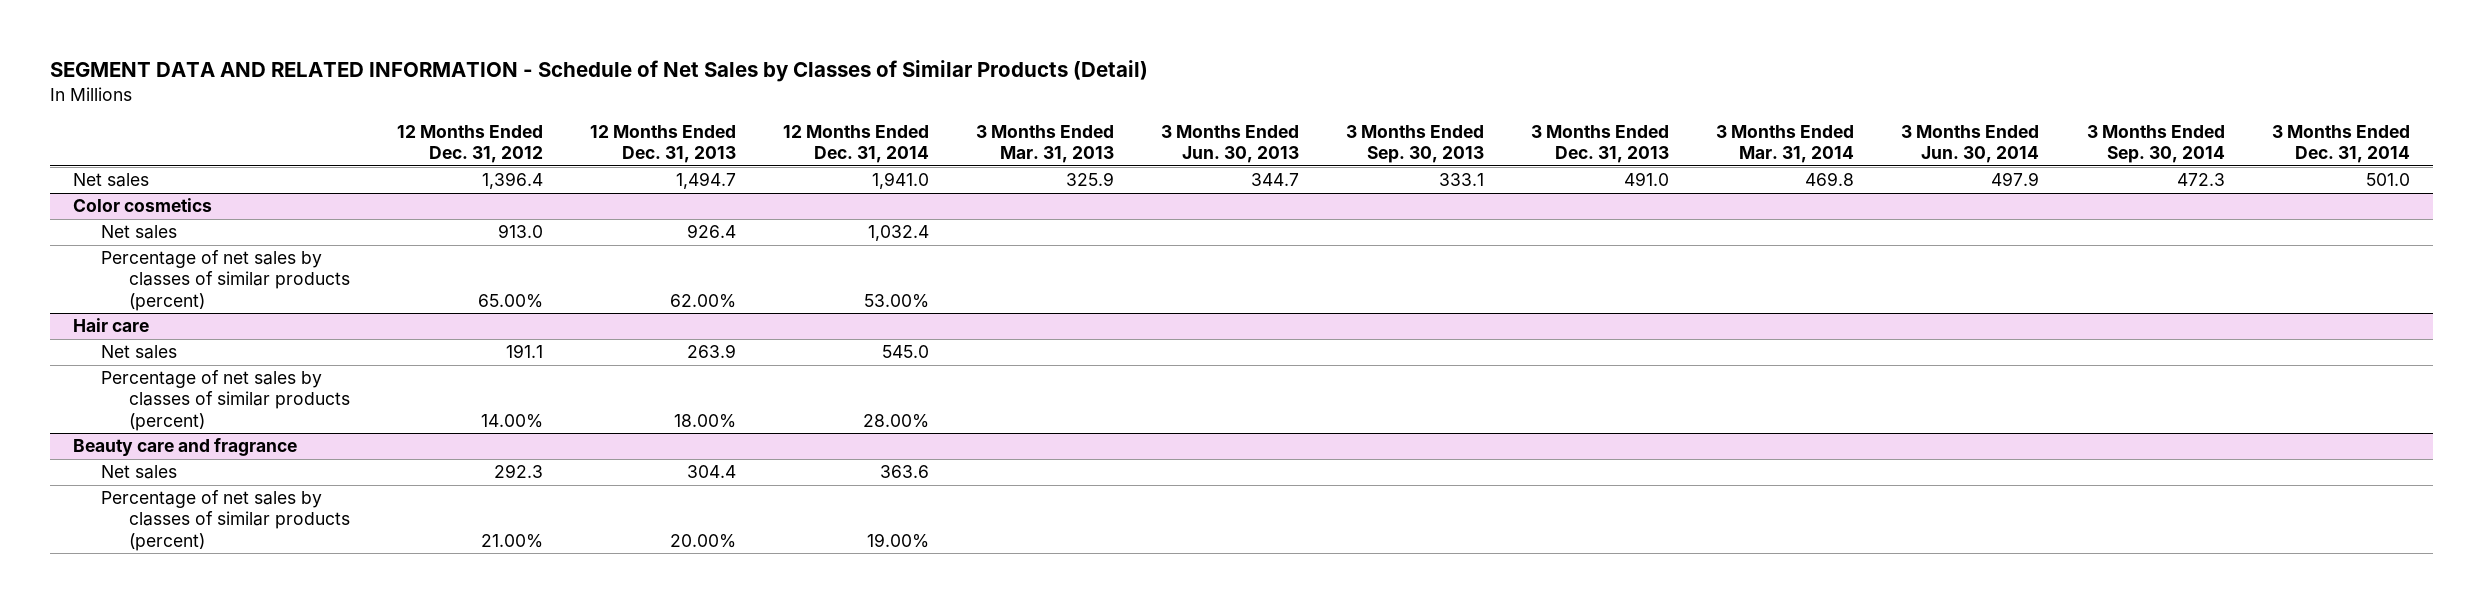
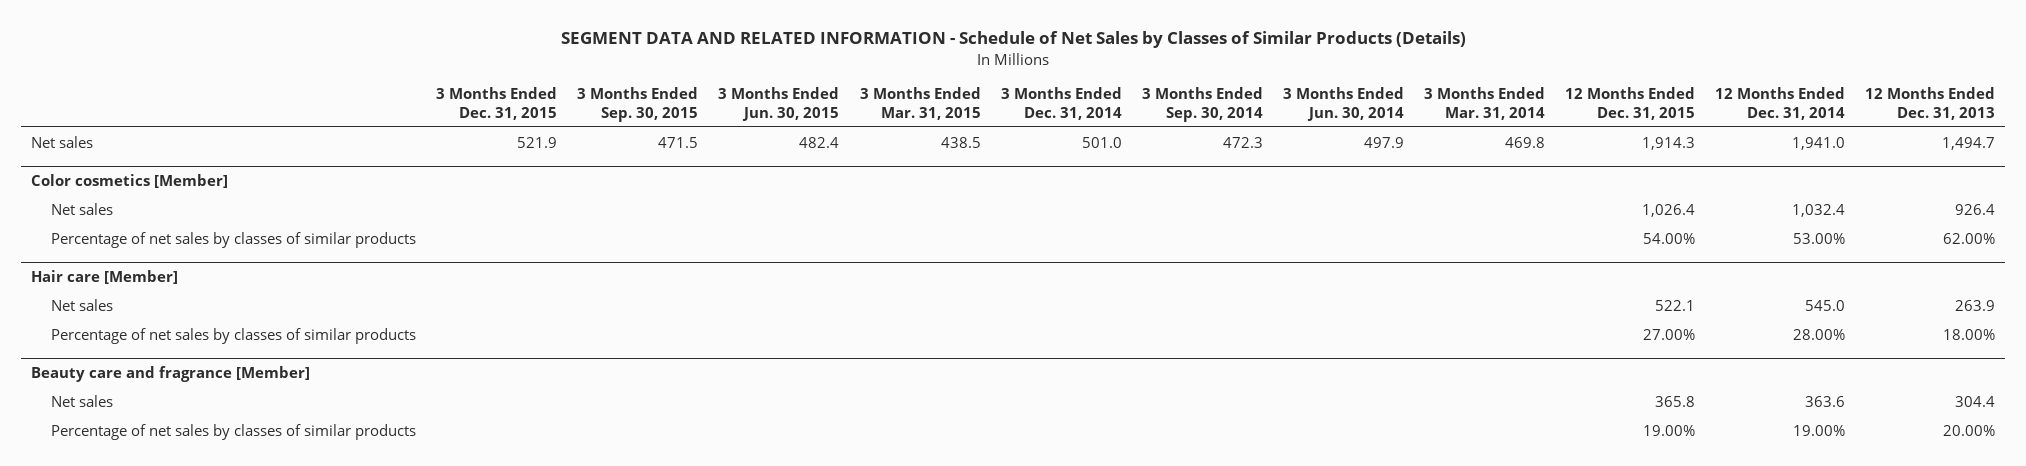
[49,60,1148,83] SEGMENT DATA AND RELATED INFORMATION - Schedule of Net Sales by Classes of Similar Products (Detail) -> [561,31,1467,49] SEGMENT DATA AND RELATED INFORMATION - Schedule of Net Sales by Classes of Similar Products (Details)
[397,125,544,164] 12 Months Ended Dec. 31, 2012 -> none
[976,125,1115,164] 3 Months Ended Mar. 31, 2013 -> none
[1161,125,1300,164] 3 Months Ended Jun. 30, 2013 -> none
[1346,125,1485,164] 3 Months Ended Sep. 30, 2013 -> none
[1531,125,1670,164] 3 Months Ended Dec. 31, 2013 -> none
none -> [436,87,558,120] 3 Months Ended Dec. 31, 2015
none -> [577,87,699,122] 3 Months Ended Sep. 30, 2015
none -> [718,87,840,121] 3 Months Ended Jun. 30, 2015
none -> [859,87,981,120] 3 Months Ended Mar. 31, 2015
none -> [1564,87,1695,120] 12 Months Ended Dec. 31, 2015
[73,198,213,213] Color cosmetics -> [31,173,229,188] Color cosmetics [Member]
[101,250,350,311] Percentage of net sales by classes of similar products (percent) -> [51,231,417,248] Percentage of net sales by classes of similar products
[73,318,150,333] Hair care -> [31,269,179,284] Hair care [Member]
[101,370,350,431] Percentage of net sales by classes of similar products (percent) -> [51,327,417,344] Percentage of net sales by classes of similar products
[73,438,298,457] Beauty care and fragrance -> [31,365,311,382] Beauty care and fragrance [Member]
[101,490,350,551] Percentage of net sales by classes of similar products (percent) -> [51,423,417,440] Percentage of net sales by classes of similar products

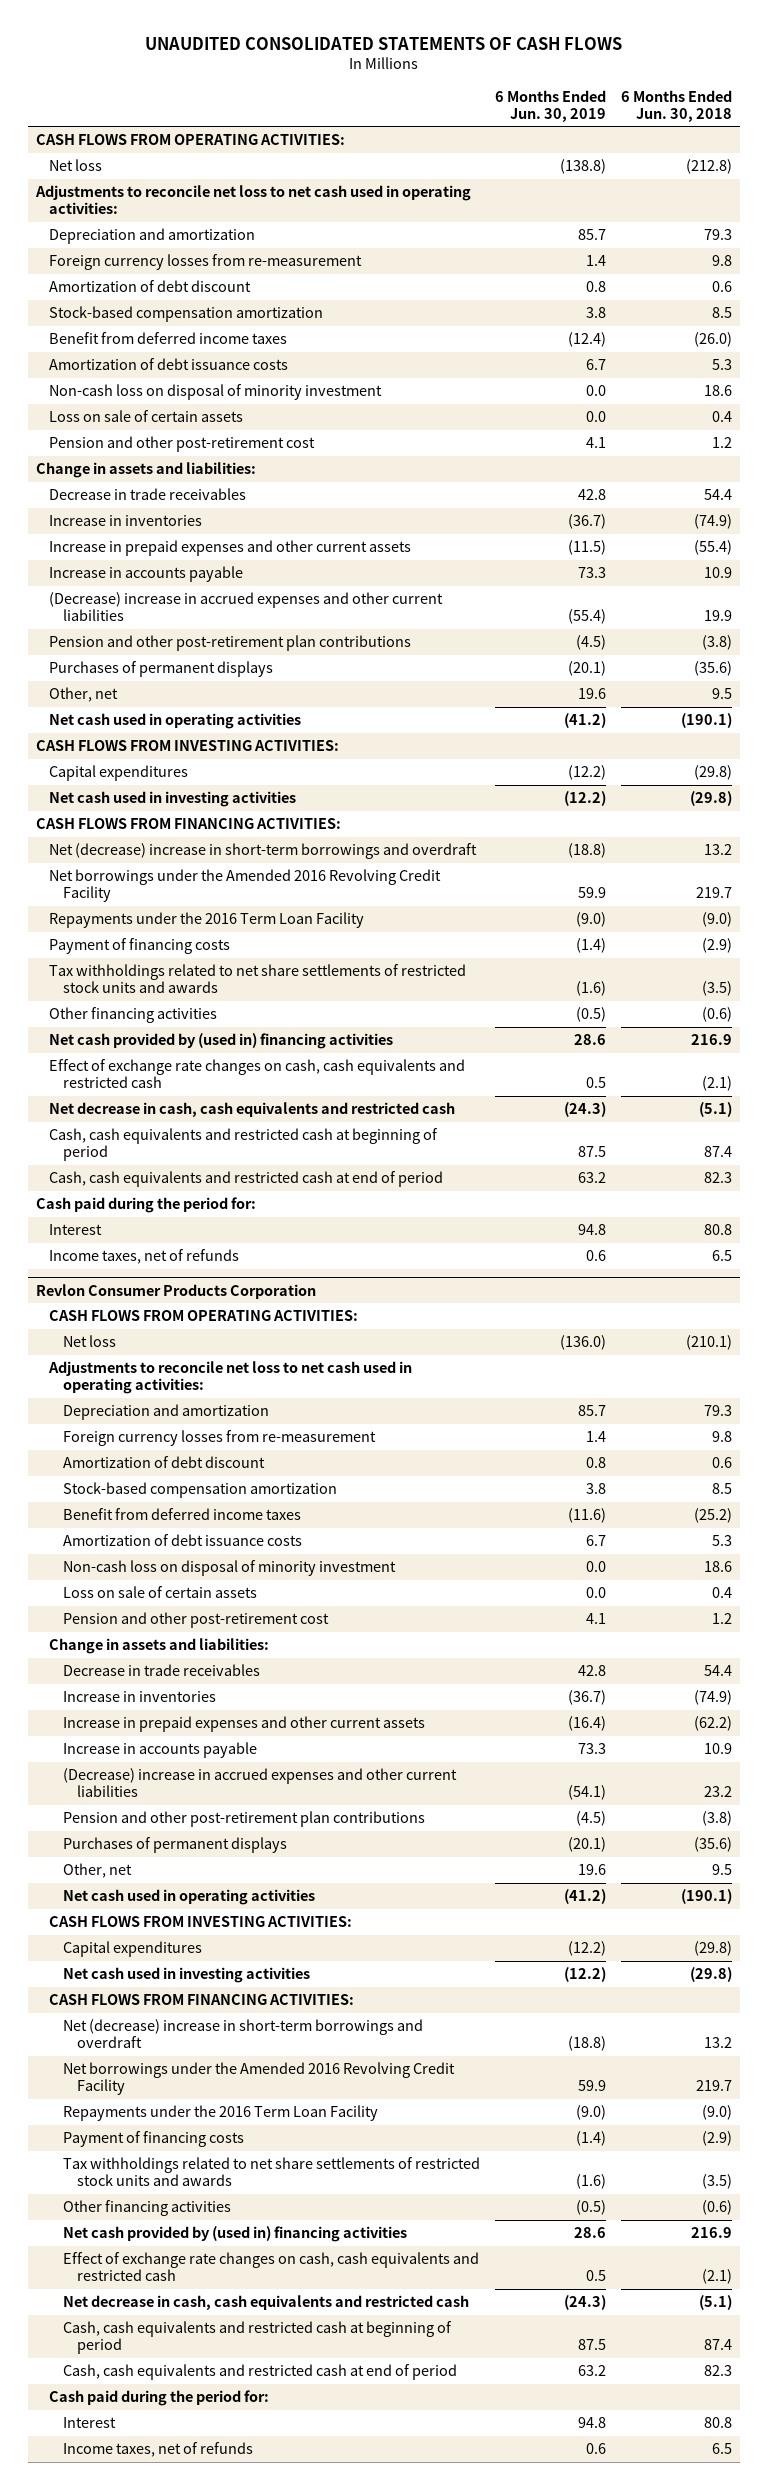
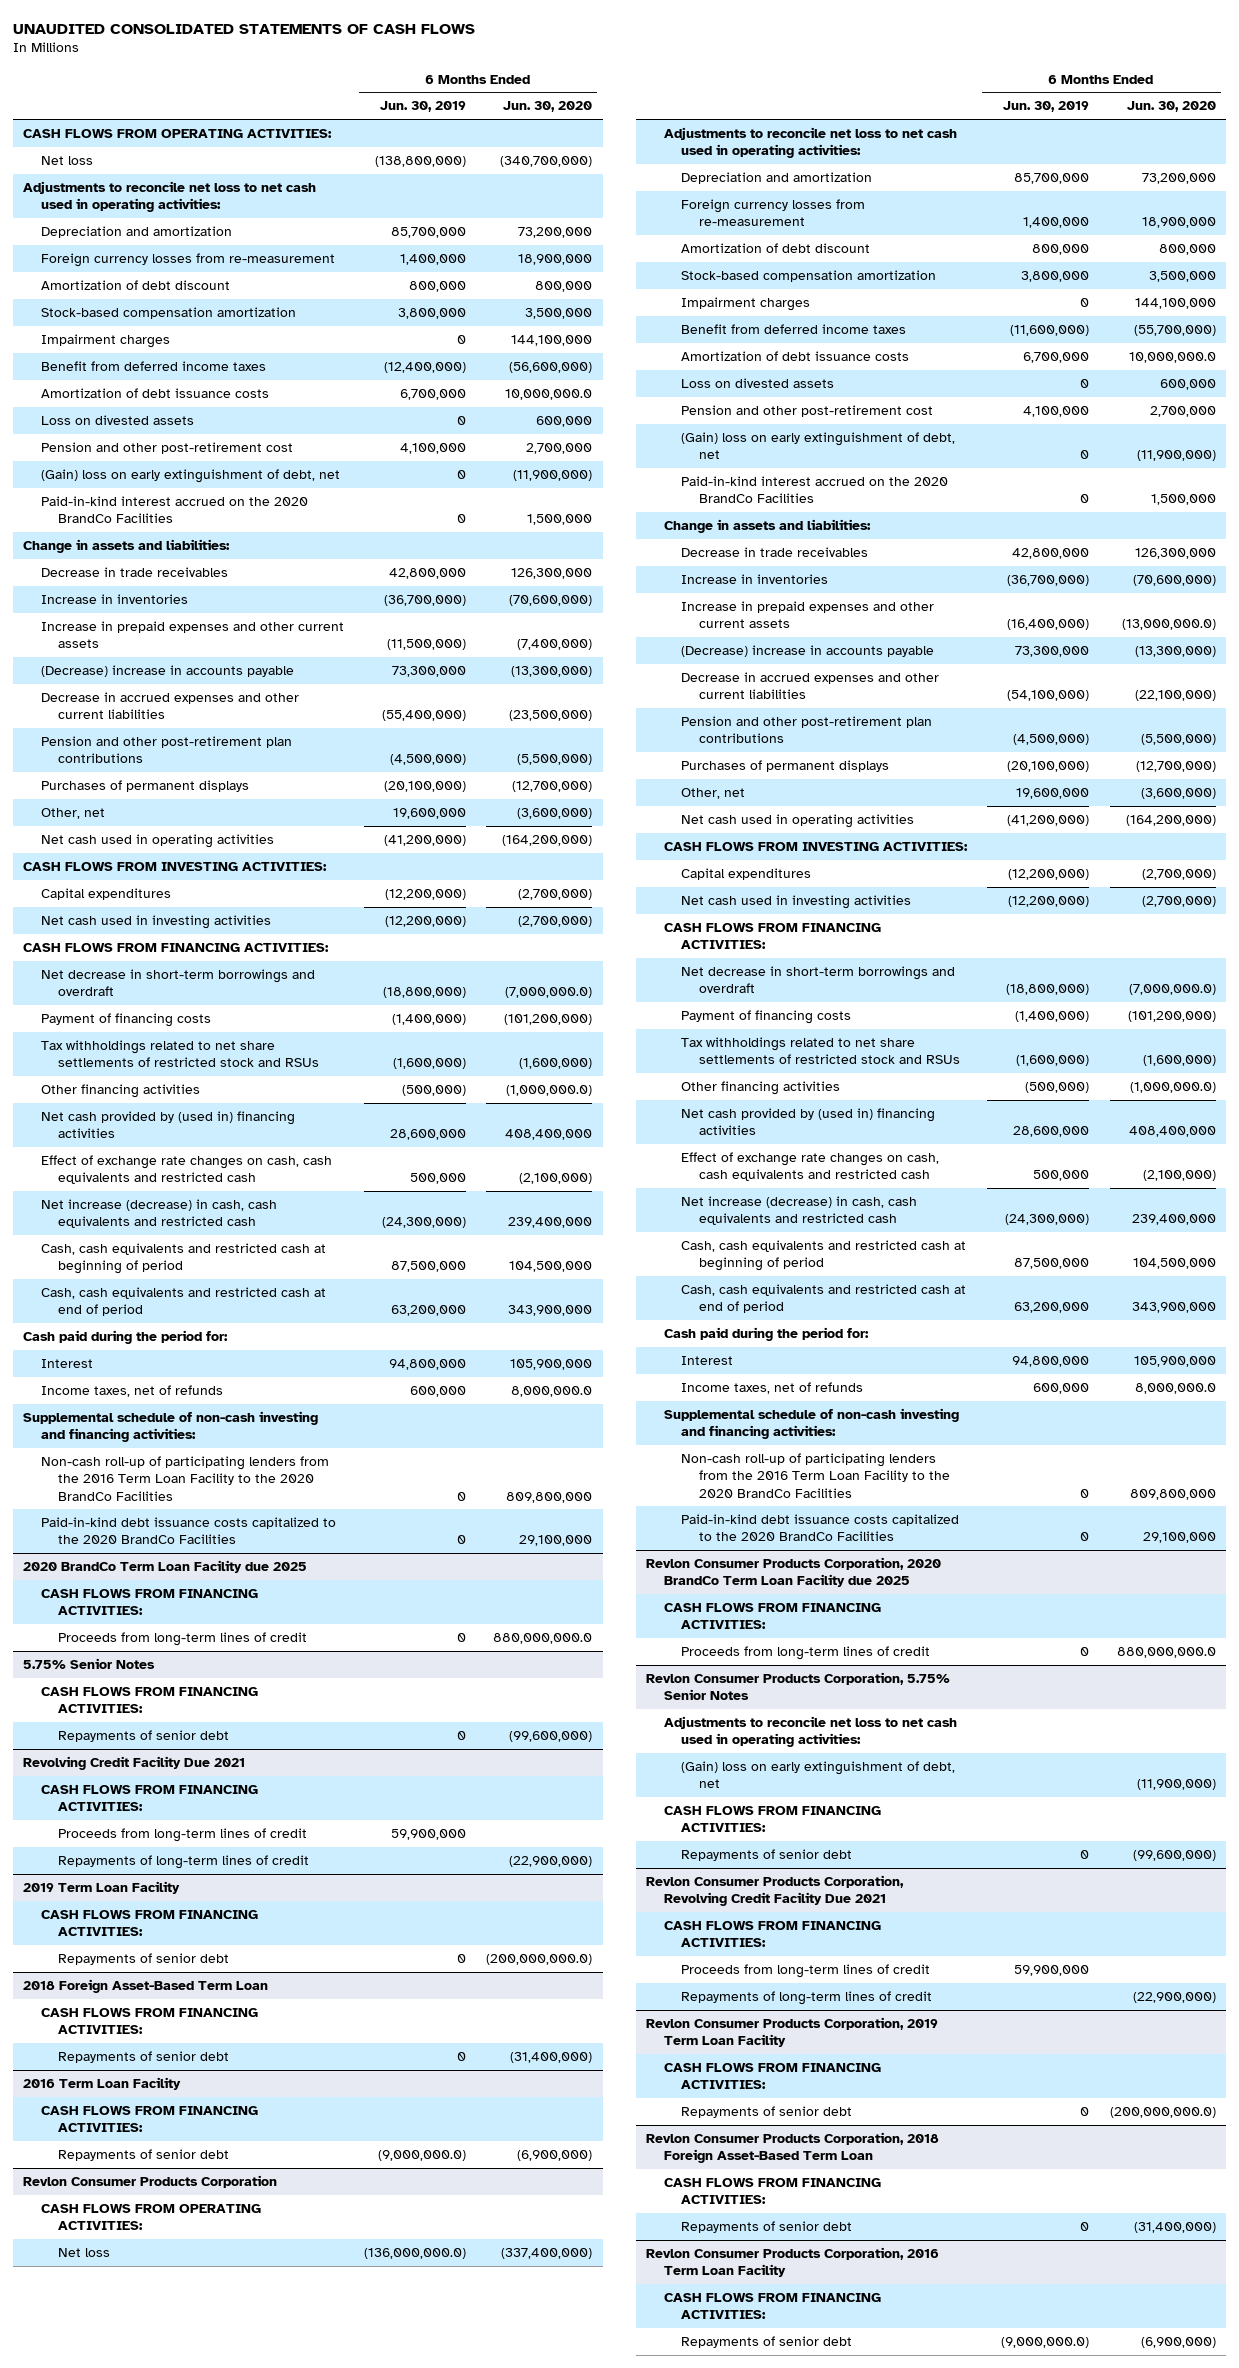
[621,89,733,122] 6 Months Ended Jun. 30, 2018 -> none
none -> [503,101,593,113] Jun. 30, 2020
[560,159,607,175] (138.8) -> [375,155,467,167] (138,800,000)
[49,384,383,401] Non-cash loss on disposal of minority investment -> none
[578,229,607,241] 85.7 -> [391,226,467,238] 85,700,000
[586,255,607,267] 1.4 -> [400,253,467,265] 1,400,000
[586,281,607,293] 0.8 -> [409,280,467,292] 800,000
[586,307,607,319] 3.8 -> [398,307,467,319] 3,800,000
none -> [40,333,170,348] Impairment charges
[568,332,607,348] (12.4) -> [384,361,467,373] (12,400,000)
[586,359,607,371] 6.7 -> [400,388,467,400] 6,700,000
[49,410,244,423] Loss on sale of certain assets -> [40,414,194,425] Loss on divested assets
[586,411,607,423] 0.0 -> [457,415,467,425] 0
[586,437,607,449] 4.1 -> [400,442,467,454] 4,100,000
none -> [40,468,340,483] (Gain) loss on early extinguishment of debt, net
none -> [40,495,308,524] Paid-in-kind interest accrued on the 2020 BrandCo Facilities
[578,489,607,501] 42.8 -> [389,567,467,579] 42,800,000
[568,514,607,530] (36.7) -> [384,594,467,606] (36,700,000)
[568,540,607,556] (11.5) -> [387,639,467,651] (11,500,000)
[49,566,244,583] Increase in accounts payable -> [40,664,294,677] (Decrease) increase in accounts payable
[578,567,607,579] 73.3 -> [392,665,467,677] 73,300,000
[49,592,444,621] (Decrease) increase in accrued expenses and other current liabilities -> [40,691,299,720] Decrease in accrued expenses and other current liabilities
[568,608,607,624] (55.4) -> [382,710,467,722] (55,400,000)
[576,635,607,651] (4.5) -> [390,754,467,766] (4,500,000)
[568,661,607,677] (20.1) -> [384,780,467,792] (20,100,000)
[578,688,607,700] 19.6 -> [393,807,467,819] 19,600,000
[564,713,607,729] (41.2) -> [384,834,467,846] (41,200,000)
[568,765,607,781] (12.2) -> [385,888,467,900] (12,200,000)
[564,791,607,807] (12.2) -> [385,915,467,927] (12,200,000)
[49,869,442,902] Net borrowings under the Amended 2016 Revolving Credit Facility -> none
[49,912,365,929] Repayments under the 2016 Term Loan Facility -> none
[49,843,478,860] Net (decrease) increase in short-term borrowings and overdraft -> [40,968,315,997] Net decrease in short-term borrowings and overdraft
[568,843,607,859] (18.8) -> [383,987,467,999] (18,800,000)
[576,938,607,954] (1.4) -> [392,1013,467,1025] (1,400,000)
[49,964,467,993] Tax withholdings related to net share settlements of restricted stock units and awards -> [40,1039,320,1068] Tax withholdings related to net share settlements of restricted stock and RSUs
[576,980,607,996] (1.6) -> [393,1058,467,1070] (1,600,000)
[576,1007,607,1023] (0.5) -> [402,1084,467,1096] (500,000)
[574,1034,607,1046] 28.6 -> [390,1129,467,1141] 28,600,000
[586,1076,607,1088] 0.5 -> [410,1173,467,1185] 500,000
[49,1102,456,1118] Net decrease in cash, cash equivalents and restricted cash -> [40,1198,277,1229] Net increase (decrease) in cash, cash equivalents and restricted cash
[564,1102,607,1118] (24.3) -> [382,1217,467,1229] (24,300,000)
[578,1145,607,1157] 87.5 -> [391,1261,467,1273] 87,500,000
[578,1172,607,1184] 63.2 -> [391,1305,467,1317] 63,200,000
[578,1224,607,1236] 94.8 -> [389,1358,467,1370] 94,800,000
[586,1250,607,1262] 0.6 -> [410,1385,467,1397] 600,000
none -> [23,1410,319,1443] Supplemental schedule of non-cash investing and financing activities:
none -> [40,1455,329,1501] Non-cash roll-up of participating lenders from the 2016 Term Loan Facility to the 2020 BrandCo Facilities
none -> [40,1516,336,1545] Paid-in-kind debt issuance costs capitalized to the 2020 BrandCo Facilities
none -> [23,1559,308,1573] 2020 BrandCo Term Loan Facility due 2025
none -> [40,1588,258,1616] CASH FLOWS FROM FINANCING ACTIVITIES:
none -> [58,1631,308,1646] Proceeds from long-term lines of credit
none -> [23,1657,156,1669] 5.75% Senior Notes
none -> [40,1686,258,1714] CASH FLOWS FROM FINANCING ACTIVITIES:
none -> [58,1729,230,1742] Repayments of senior debt
none -> [23,1755,246,1770] Revolving Credit Facility Due 2021
none -> [40,1784,258,1812] CASH FLOWS FROM FINANCING ACTIVITIES:
none -> [58,1827,308,1842] Proceeds from long-term lines of credit
none -> [58,1854,310,1869] Repayments of long-term lines of credit
none -> [23,1880,181,1894] 2019 Term Loan Facility
none -> [40,1909,258,1937] CASH FLOWS FROM FINANCING ACTIVITIES:
none -> [58,1952,230,1965] Repayments of senior debt
none -> [23,1978,269,1993] 2018 Foreign Asset-Based Term Loan
none -> [40,2007,258,2035] CASH FLOWS FROM FINANCING ACTIVITIES:
none -> [58,2050,230,2063] Repayments of senior debt
none -> [23,2076,182,2090] 2016 Term Loan Facility
none -> [40,2105,258,2133] CASH FLOWS FROM FINANCING ACTIVITIES:
none -> [58,2148,230,2161] Repayments of senior debt
[560,1335,607,1351] (136.0) -> [364,2247,467,2259] (136,000,000.0)
[62,1560,396,1577] Non-cash loss on disposal of minority investment -> none
[578,1405,607,1417] 85.7 -> [1014,172,1090,184] 85,700,000
[586,1431,607,1443] 1.4 -> [1023,217,1090,229] 1,400,000
[586,1457,607,1469] 0.8 -> [1032,243,1090,255] 800,000
[586,1483,607,1495] 3.8 -> [1021,270,1090,282] 3,800,000
none -> [681,296,811,311] Impairment charges
[568,1508,607,1524] (11.6) -> [1010,324,1090,336] (11,600,000)
[586,1535,607,1547] 6.7 -> [1023,351,1090,363] 6,700,000
[62,1586,257,1599] Loss on sale of certain assets -> [681,377,835,388] Loss on divested assets
[586,1587,607,1599] 0.0 -> [1080,378,1090,388] 0
[586,1613,607,1625] 4.1 -> [1023,405,1090,417] 4,100,000
none -> [681,431,956,460] (Gain) loss on early extinguishment of debt, net
none -> [681,475,949,504] Paid-in-kind interest accrued on the 2020 BrandCo Facilities
[578,1665,607,1677] 42.8 -> [1012,547,1090,559] 42,800,000
[568,1690,607,1706] (36.7) -> [1007,574,1090,586] (36,700,000)
[568,1716,607,1732] (16.4) -> [1007,619,1090,631] (16,400,000)
[62,1742,257,1759] Increase in accounts payable -> [681,644,935,657] (Decrease) increase in accounts payable
[578,1743,607,1755] 73.3 -> [1015,645,1090,657] 73,300,000
[62,1768,457,1797] (Decrease) increase in accrued expenses and other current liabilities -> [681,671,940,700] Decrease in accrued expenses and other current liabilities
[568,1784,607,1800] (54.1) -> [1007,690,1090,702] (54,100,000)
[576,1811,607,1827] (4.5) -> [1013,734,1090,746] (4,500,000)
[568,1837,607,1853] (20.1) -> [1007,760,1090,772] (20,100,000)
[578,1864,607,1876] 19.6 -> [1016,787,1090,799] 19,600,000
[564,1889,607,1905] (41.2) -> [1007,814,1090,826] (41,200,000)
[568,1941,607,1957] (12.2) -> [1008,868,1090,880] (12,200,000)
[564,1967,607,1983] (12.2) -> [1008,895,1090,907] (12,200,000)
[62,2062,455,2095] Net borrowings under the Amended 2016 Revolving Credit Facility -> none
[62,2105,378,2122] Repayments under the 2016 Term Loan Facility -> none
[62,2019,423,2048] Net (decrease) increase in short-term borrowings and overdraft -> [681,965,956,994] Net decrease in short-term borrowings and overdraft
[568,2035,607,2051] (18.8) -> [1006,984,1090,996] (18,800,000)
[576,2131,607,2147] (1.4) -> [1015,1010,1090,1022] (1,400,000)
[62,2157,480,2186] Tax withholdings related to net share settlements of restricted stock units and awards -> [681,1036,960,1065] Tax withholdings related to net share settlements of restricted stock and RSUs
[576,2173,607,2189] (1.6) -> [1016,1055,1090,1067] (1,600,000)
[576,2200,607,2216] (0.5) -> [1025,1081,1090,1093] (500,000)
[574,2227,607,2239] 28.6 -> [1013,1126,1090,1138] 28,600,000
[586,2269,607,2281] 0.5 -> [1033,1170,1090,1182] 500,000
[62,2295,469,2311] Net decrease in cash, cash equivalents and restricted cash -> [681,1195,918,1226] Net increase (decrease) in cash, cash equivalents and restricted cash
[564,2295,607,2311] (24.3) -> [1005,1214,1090,1226] (24,300,000)
[578,2338,607,2350] 87.5 -> [1014,1258,1090,1270] 87,500,000
[578,2365,607,2377] 63.2 -> [1014,1302,1090,1314] 63,200,000
[578,2417,607,2429] 94.8 -> [1012,1355,1090,1367] 94,800,000
[586,2443,607,2455] 0.6 -> [1033,1382,1090,1394] 600,000
none -> [663,1407,959,1440] Supplemental schedule of non-cash investing and financing activities:
none -> [681,1452,950,1498] Non-cash roll-up of participating lenders from the 2016 Term Loan Facility to the 2020 BrandCo Facilities
none -> [681,1513,960,1542] Paid-in-kind debt issuance costs capitalized to the 2020 BrandCo Facilities
none -> [646,1556,942,1588] Revlon Consumer Products Corporation, 2020 BrandCo Term Loan Facility due 2025
none -> [663,1602,881,1630] CASH FLOWS FROM FINANCING ACTIVITIES:
none -> [681,1645,931,1660] Proceeds from long-term lines of credit
none -> [646,1671,951,1701] Revlon Consumer Products Corporation, 5.75% Senior Notes
none -> [663,1715,957,1748] Adjustments to reconcile net loss to net cash used in operating activities:
none -> [681,1760,956,1789] (Gain) loss on early extinguishment of debt, net
none -> [663,1805,881,1833] CASH FLOWS FROM FINANCING ACTIVITIES:
none -> [681,1848,853,1861] Repayments of senior debt
none -> [646,1874,905,1907] Revlon Consumer Products Corporation, Revolving Credit Facility Due 2021
none -> [663,1920,881,1948] CASH FLOWS FROM FINANCING ACTIVITIES:
none -> [681,1963,931,1978] Proceeds from long-term lines of credit
none -> [681,1990,933,2005] Repayments of long-term lines of credit
none -> [646,2016,939,2048] Revlon Consumer Products Corporation, 2019 Term Loan Facility
none -> [663,2062,881,2090] CASH FLOWS FROM FINANCING ACTIVITIES:
none -> [681,2105,853,2118] Repayments of senior debt
none -> [646,2131,940,2164] Revlon Consumer Products Corporation, 2018 Foreign Asset-Based Term Loan
none -> [663,2177,881,2205] CASH FLOWS FROM FINANCING ACTIVITIES:
none -> [681,2220,853,2233] Repayments of senior debt
none -> [646,2246,940,2278] Revlon Consumer Products Corporation, 2016 Term Loan Facility
none -> [663,2292,881,2320] CASH FLOWS FROM FINANCING ACTIVITIES:
none -> [681,2335,853,2348] Repayments of senior debt

